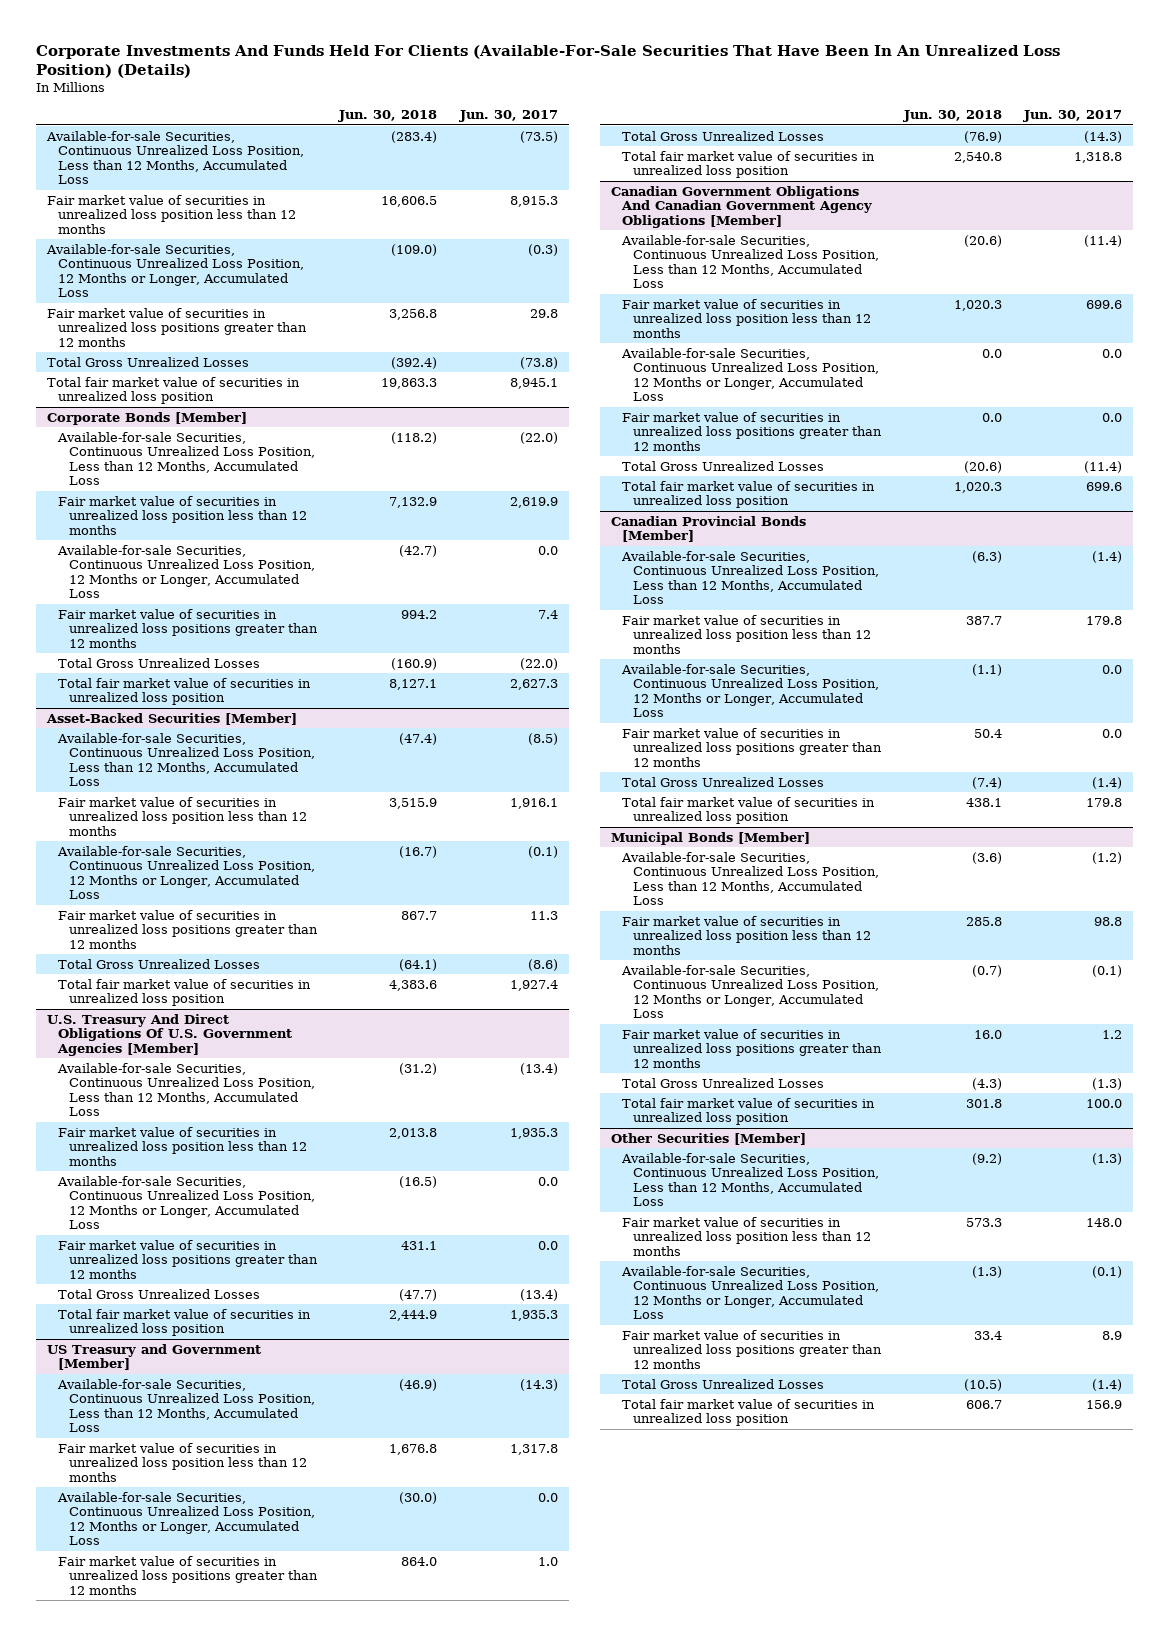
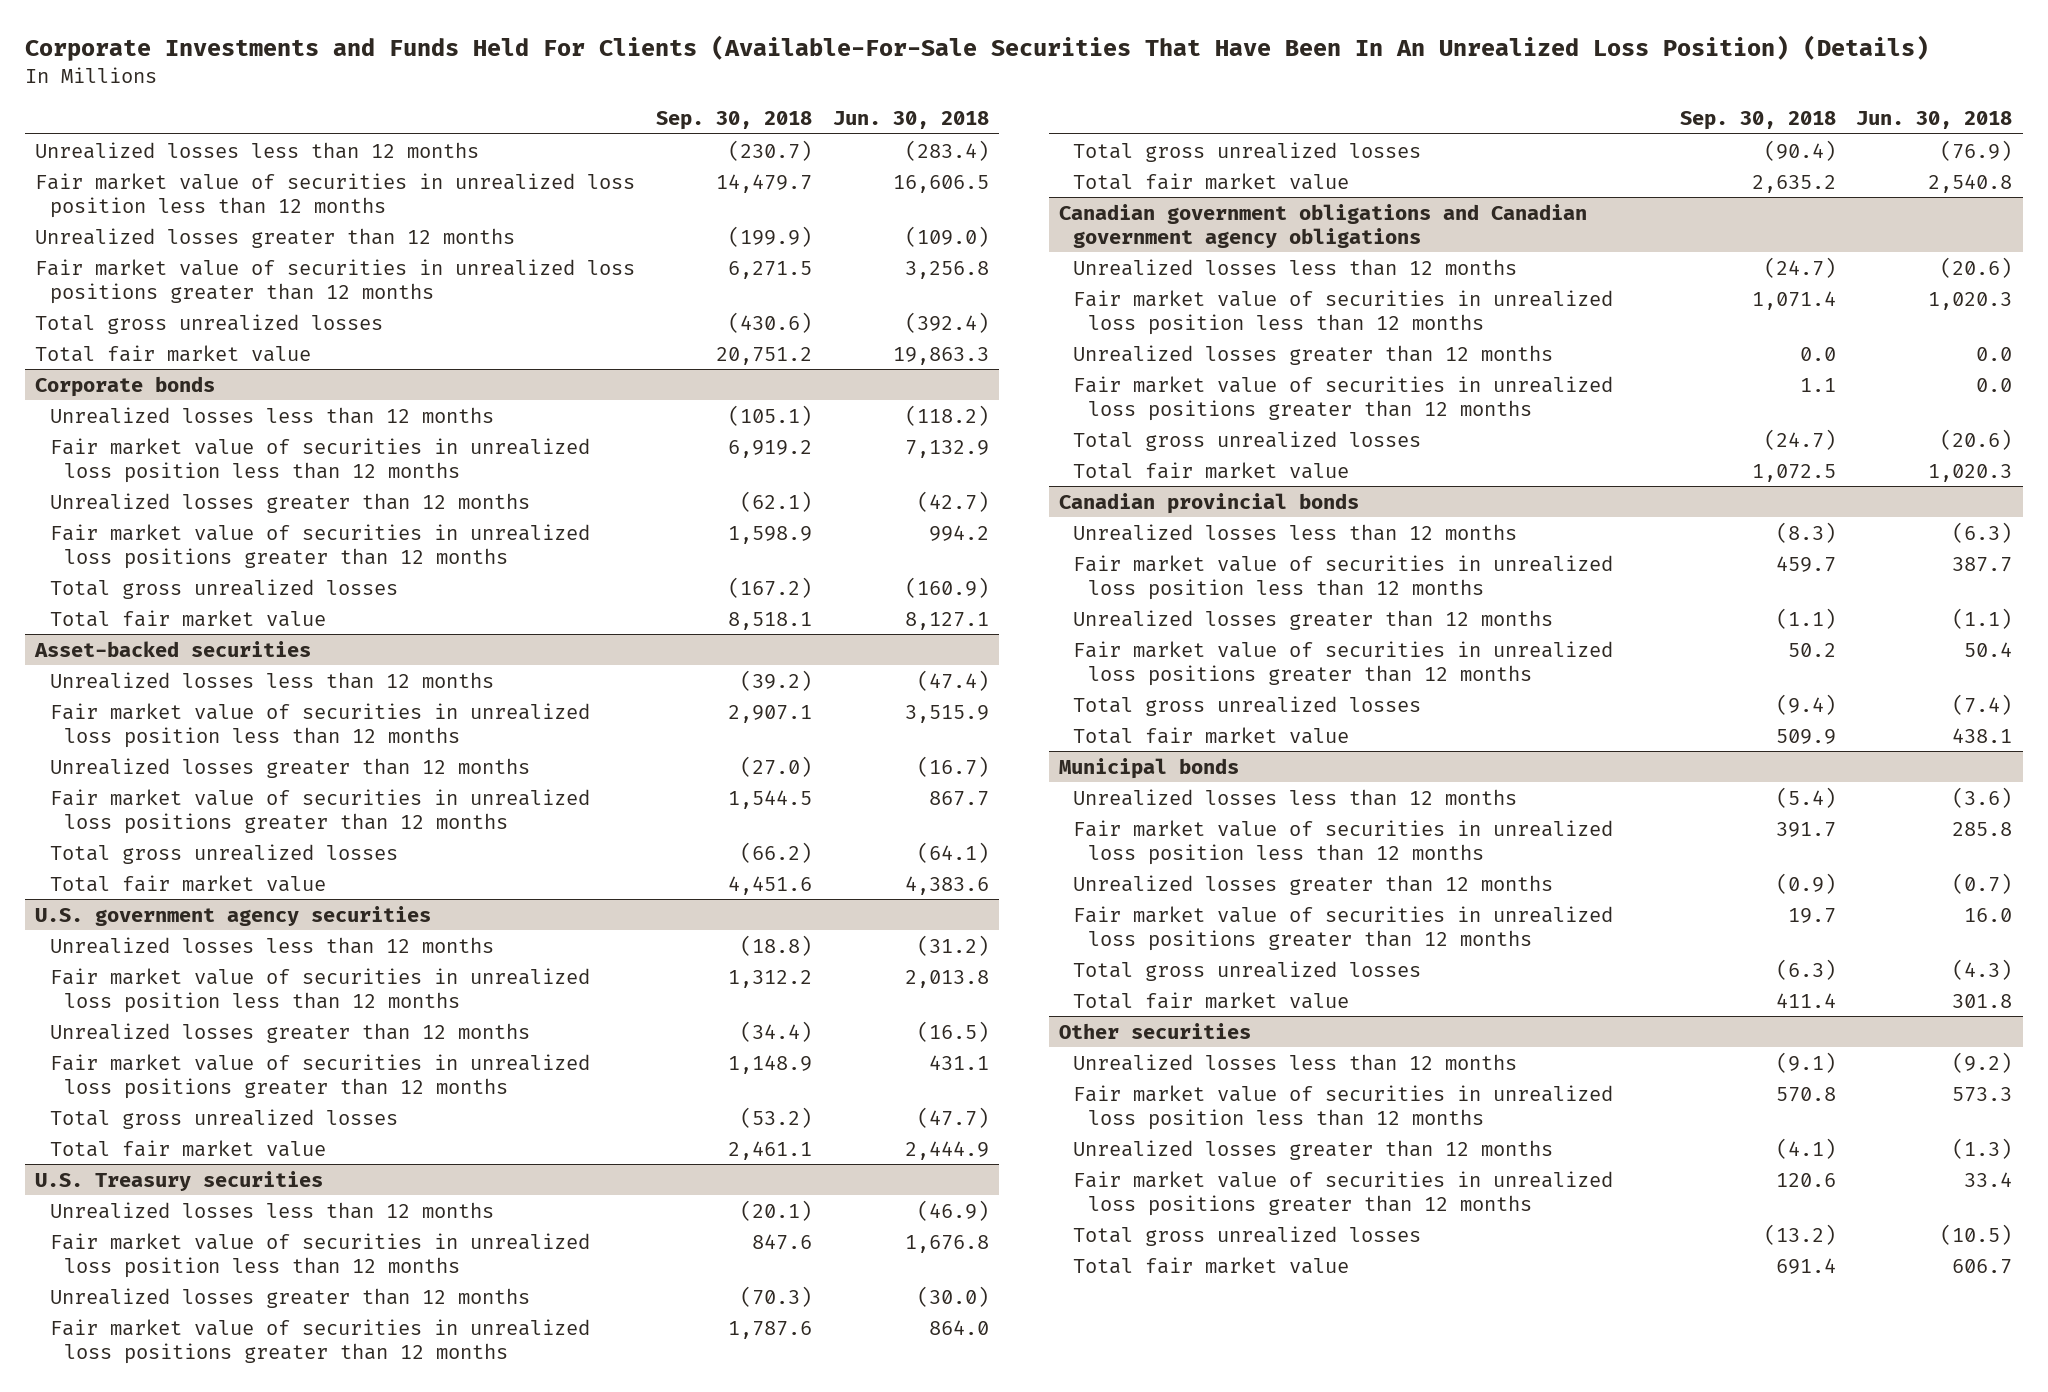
[36,44,1061,79] Corporate Investments And Funds Held For Clients (Available-For-Sale Securities That Have Been In An Unrealized Loss Position) (Details) -> [25,35,1930,62] Corporate Investments and Funds Held For Clients (Available-For-Sale Securities That Have Been In An Unrealized Loss Position) (Details)
[458,110,558,123] Jun. 30, 2017 -> none
none -> [656,111,813,131] Sep. 30, 2018
[46,130,305,185] Available-for-sale Securities, Continuous Unrealized Loss Position, Less than 12 Months, Accumulated Loss -> [35,141,480,159] Unrealized losses less than 12 months
[46,243,305,298] Available-for-sale Securities, Continuous Unrealized Loss Position, 12 Months or Longer, Accumulated Loss -> [35,227,516,248] Unrealized losses greater than 12 months
[47,356,250,367] Total Gross Unrealized Losses -> [35,313,384,334] Total gross unrealized losses
[47,376,301,405] Total fair market value of securities in unrealized loss position -> [35,344,312,362] Total fair market value
[47,411,248,425] Corporate Bonds [Member] -> [35,375,216,397] Corporate bonds
[57,431,316,486] Available-for-sale Securities, Continuous Unrealized Loss Position, Less than 12 Months, Accumulated Loss -> [49,406,494,424] Unrealized losses less than 12 months
[57,544,316,599] Available-for-sale Securities, Continuous Unrealized Loss Position, 12 Months or Longer, Accumulated Loss -> [49,492,530,513] Unrealized losses greater than 12 months
[58,657,261,668] Total Gross Unrealized Losses -> [49,578,398,599] Total gross unrealized losses
[58,677,312,706] Total fair market value of securities in unrealized loss position -> [49,609,326,627] Total fair market value
[46,712,298,725] Asset-Backed Securities [Member] -> [34,640,312,657] Asset-backed securities
[57,732,316,787] Available-for-sale Securities, Continuous Unrealized Loss Position, Less than 12 Months, Accumulated Loss -> [49,671,494,689] Unrealized losses less than 12 months
[57,845,316,900] Available-for-sale Securities, Continuous Unrealized Loss Position, 12 Months or Longer, Accumulated Loss -> [49,757,530,778] Unrealized losses greater than 12 months
[58,958,261,969] Total Gross Unrealized Losses -> [49,843,398,864] Total gross unrealized losses
[58,978,312,1007] Total fair market value of securities in unrealized loss position -> [49,874,326,892] Total fair market value
[47,1013,293,1056] U.S. Treasury And Direct Obligations Of U.S. Government Agencies [Member] -> [35,905,432,926] U.S. government agency securities
[57,1062,316,1117] Available-for-sale Securities, Continuous Unrealized Loss Position, Less than 12 Months, Accumulated Loss -> [49,936,494,954] Unrealized losses less than 12 months
[57,1175,316,1230] Available-for-sale Securities, Continuous Unrealized Loss Position, 12 Months or Longer, Accumulated Loss -> [49,1022,530,1043] Unrealized losses greater than 12 months
[58,1288,261,1299] Total Gross Unrealized Losses -> [49,1108,398,1129] Total gross unrealized losses
[58,1308,312,1337] Total fair market value of securities in unrealized loss position -> [49,1139,326,1157] Total fair market value
[47,1343,262,1371] US Treasury and Government [Member] -> [35,1170,324,1191] U.S. Treasury securities
[57,1378,316,1433] Available-for-sale Securities, Continuous Unrealized Loss Position, Less than 12 Months, Accumulated Loss -> [49,1201,494,1219] Unrealized losses less than 12 months
[57,1491,316,1546] Available-for-sale Securities, Continuous Unrealized Loss Position, 12 Months or Longer, Accumulated Loss -> [49,1287,530,1308] Unrealized losses greater than 12 months
[622,130,825,141] Total Gross Unrealized Losses -> [1073,141,1422,162] Total gross unrealized losses
[622,150,876,179] Total fair market value of securities in unrealized loss position -> [1073,172,1350,190] Total fair market value
[611,185,873,228] Canadian Government Obligations And Canadian Government Agency Obligations [Member] -> [1059,203,1588,248] Canadian government obligations and Canadian government agency obligations
[621,234,880,289] Available-for-sale Securities, Continuous Unrealized Loss Position, Less than 12 Months, Accumulated Loss -> [1073,258,1518,276] Unrealized losses less than 12 months
[621,347,880,402] Available-for-sale Securities, Continuous Unrealized Loss Position, 12 Months or Longer, Accumulated Loss -> [1073,344,1554,365] Unrealized losses greater than 12 months
[622,460,825,471] Total Gross Unrealized Losses -> [1073,430,1422,451] Total gross unrealized losses
[622,480,876,509] Total fair market value of securities in unrealized loss position -> [1073,461,1350,479] Total fair market value
[611,515,807,543] Canadian Provincial Bonds [Member] -> [1059,492,1360,514] Canadian provincial bonds
[621,550,880,605] Available-for-sale Securities, Continuous Unrealized Loss Position, Less than 12 Months, Accumulated Loss -> [1073,523,1518,541] Unrealized losses less than 12 months
[621,663,880,718] Available-for-sale Securities, Continuous Unrealized Loss Position, 12 Months or Longer, Accumulated Loss -> [1073,609,1554,630] Unrealized losses greater than 12 months
[622,776,825,787] Total Gross Unrealized Losses -> [1073,695,1422,716] Total gross unrealized losses
[622,796,876,825] Total fair market value of securities in unrealized loss position -> [1073,726,1350,744] Total fair market value
[611,831,811,845] Municipal Bonds [Member] -> [1059,757,1240,779] Municipal bonds
[621,851,880,906] Available-for-sale Securities, Continuous Unrealized Loss Position, Less than 12 Months, Accumulated Loss -> [1073,788,1518,806] Unrealized losses less than 12 months
[621,964,880,1019] Available-for-sale Securities, Continuous Unrealized Loss Position, 12 Months or Longer, Accumulated Loss -> [1073,874,1554,895] Unrealized losses greater than 12 months
[622,1077,825,1088] Total Gross Unrealized Losses -> [1073,960,1422,981] Total gross unrealized losses
[622,1097,876,1126] Total fair market value of securities in unrealized loss position -> [1073,991,1350,1009] Total fair market value
[611,1132,807,1145] Other Securities [Member] -> [1059,1022,1252,1039] Other securities
[621,1152,880,1207] Available-for-sale Securities, Continuous Unrealized Loss Position, Less than 12 Months, Accumulated Loss -> [1073,1053,1518,1071] Unrealized losses less than 12 months
[621,1265,880,1320] Available-for-sale Securities, Continuous Unrealized Loss Position, 12 Months or Longer, Accumulated Loss -> [1073,1139,1554,1160] Unrealized losses greater than 12 months
[622,1378,825,1389] Total Gross Unrealized Losses -> [1073,1225,1422,1246] Total gross unrealized losses
[622,1398,876,1427] Total fair market value of securities in unrealized loss position -> [1073,1256,1350,1274] Total fair market value

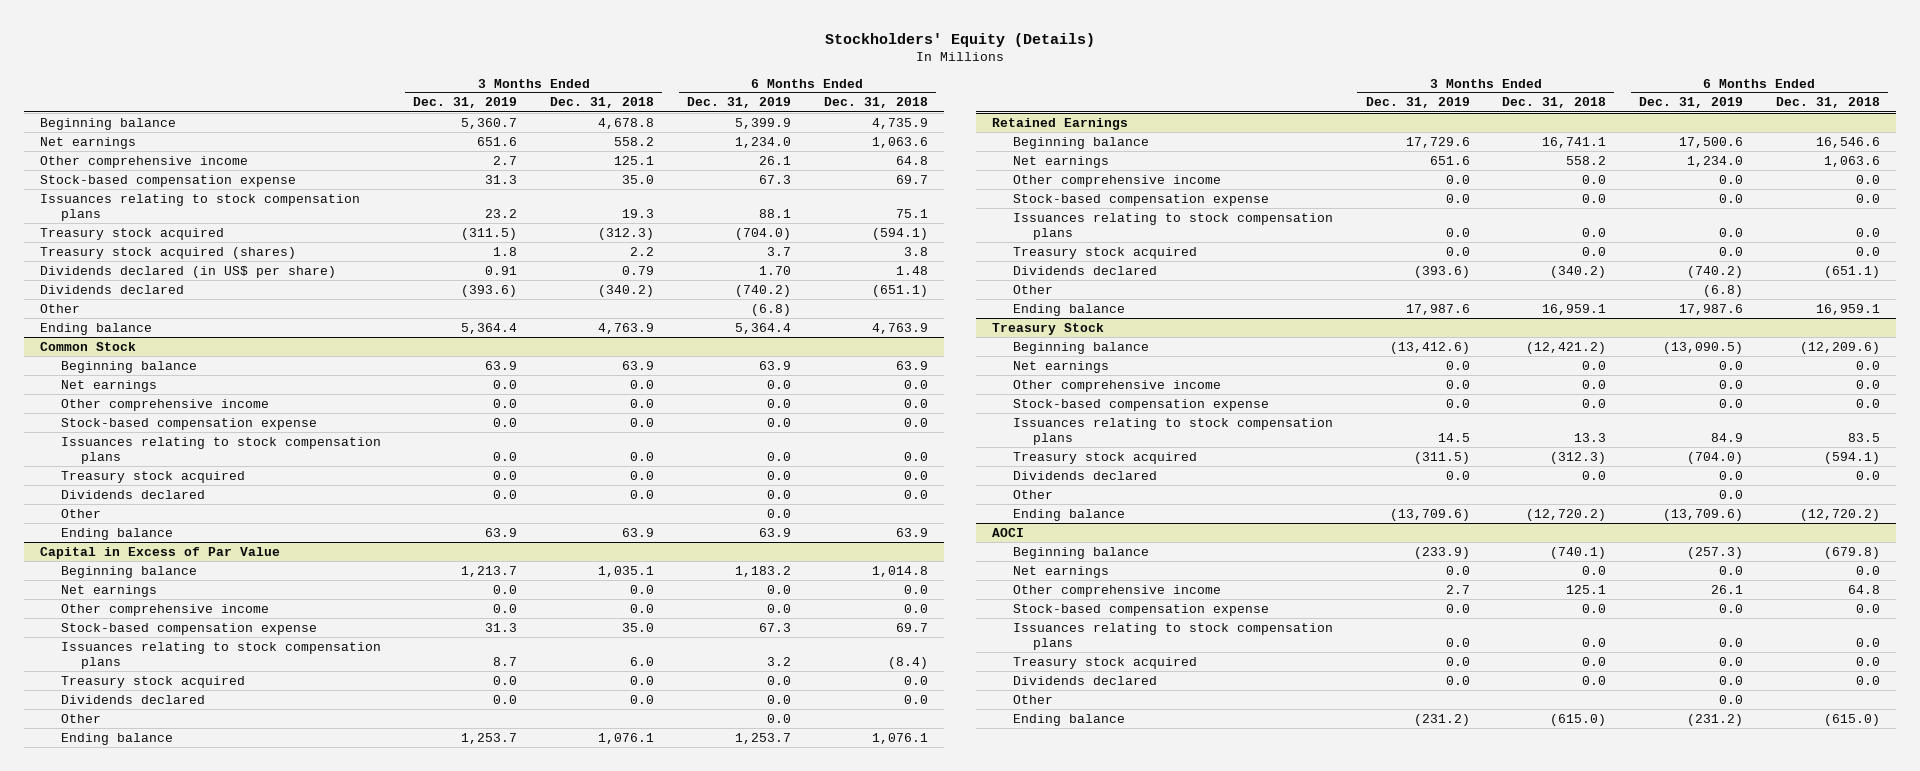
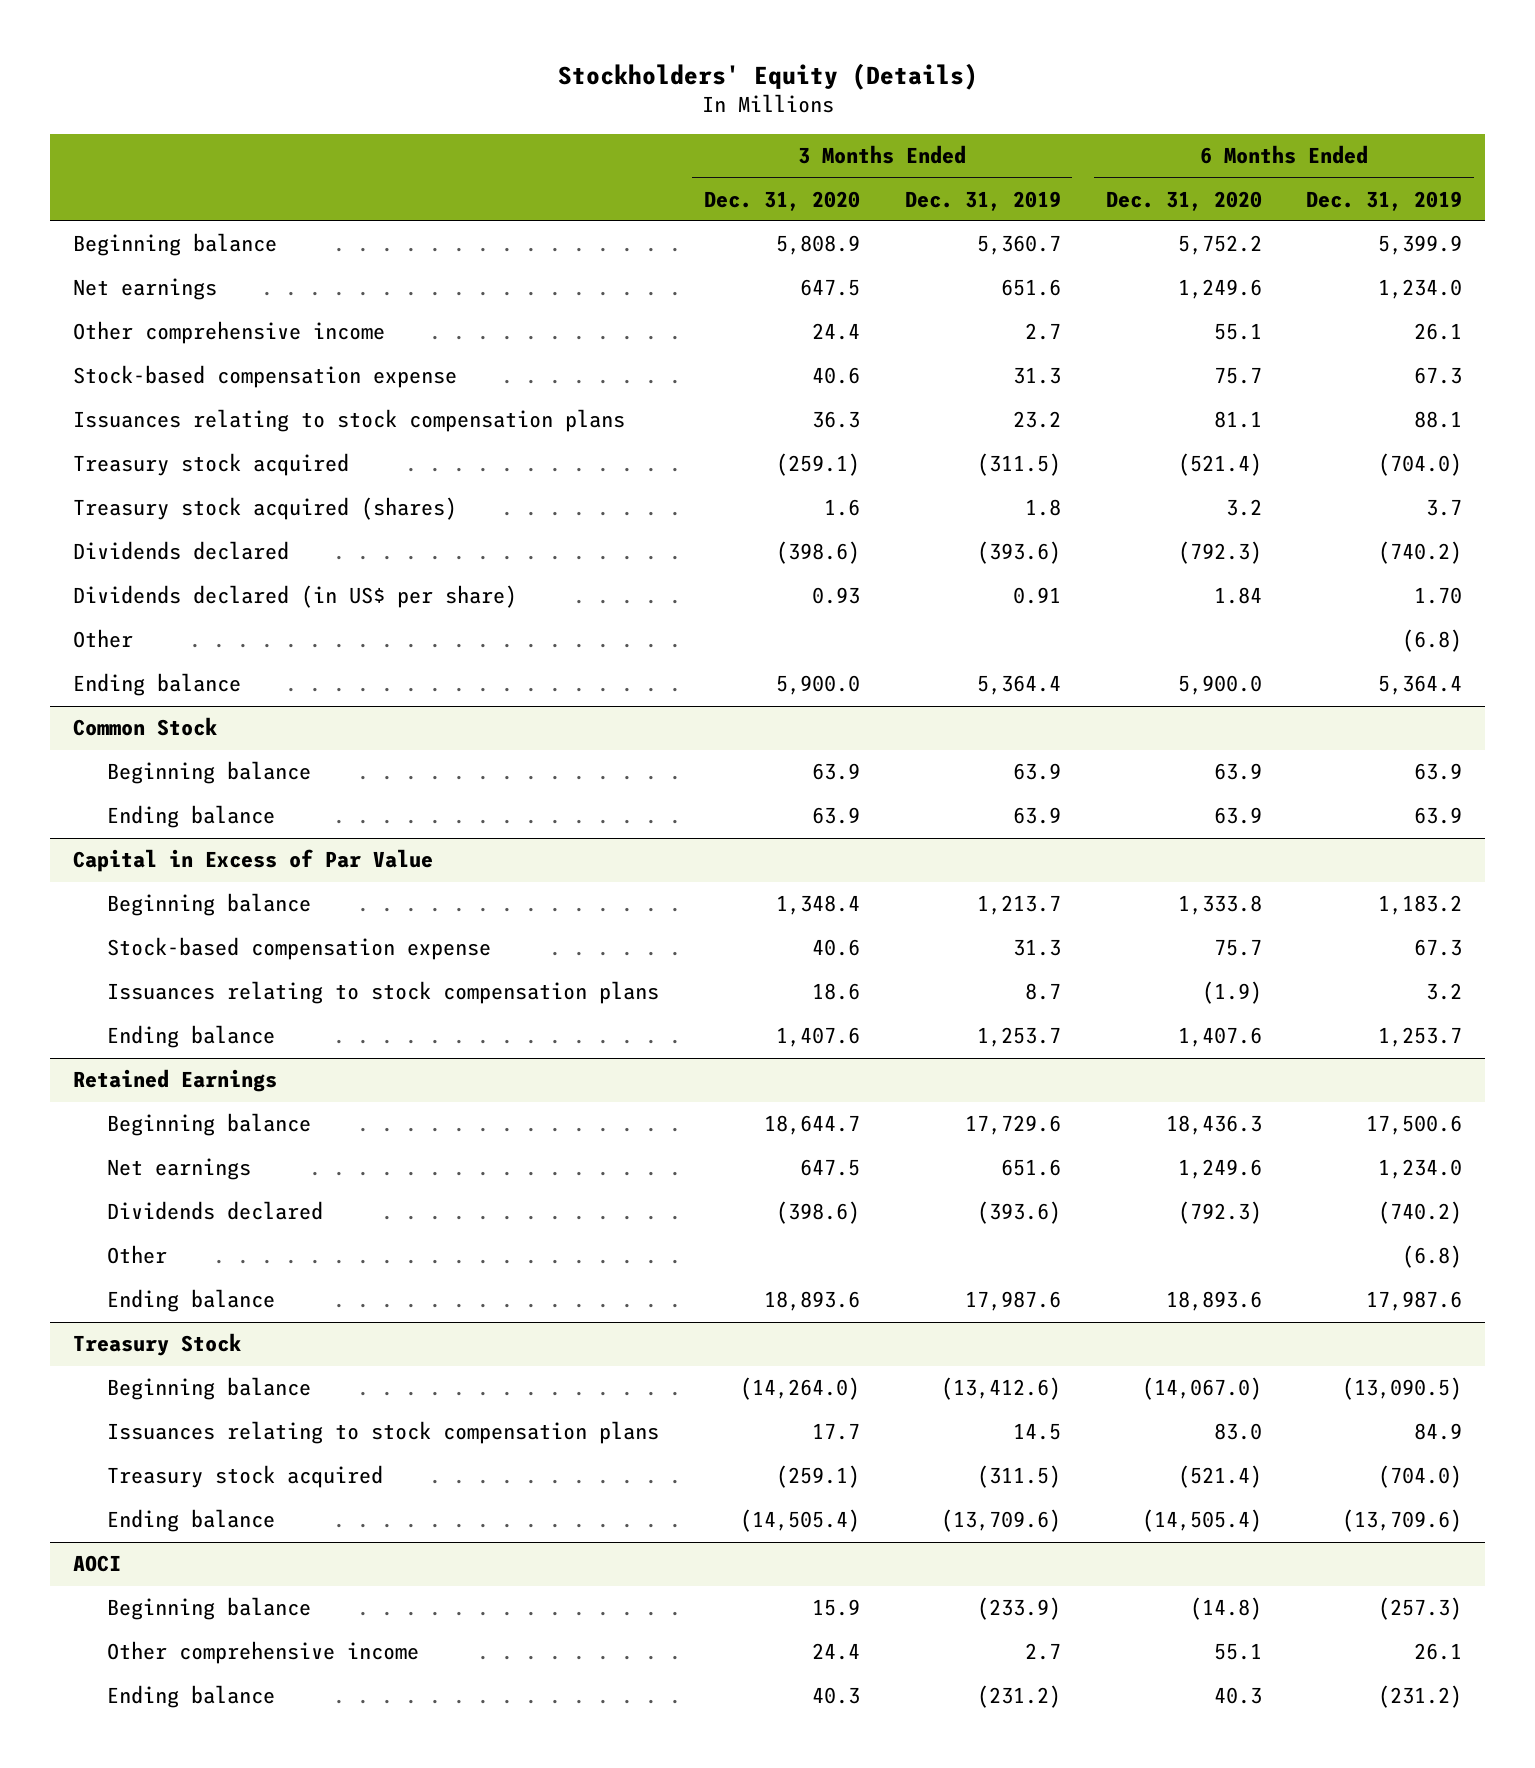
[550,97,655,109] Dec. 31, 2018 -> none
[823,97,928,109] Dec. 31, 2018 -> none
none -> [703,190,860,211] Dec. 31, 2020
none -> [1105,190,1262,211] Dec. 31, 2020
[40,265,337,278] Dividends declared (in US$ per share) -> [72,585,517,609] Dividends declared (in US$ per share)
[60,379,157,392] Net earnings -> none
[60,398,269,411] Other comprehensive income -> none
[60,417,317,430] Stock-based compensation expense -> none
[60,436,381,465] Issuances relating to stock compensation plans -> none
[60,470,245,483] Treasury stock acquired -> none
[60,489,205,499] Dividends declared -> none
[60,508,101,518] Other -> none
[60,584,157,597] Net earnings -> none
[60,603,269,616] Other comprehensive income -> none
[60,675,245,688] Treasury stock acquired -> none
[60,694,205,704] Dividends declared -> none
[60,713,101,723] Other -> none
[1012,174,1221,187] Other comprehensive income -> none
[1012,193,1269,206] Stock-based compensation expense -> none
[1012,212,1333,241] Issuances relating to stock compensation plans -> none
[1012,246,1197,259] Treasury stock acquired -> none
[1012,360,1109,373] Net earnings -> none
[1012,379,1221,392] Other comprehensive income -> none
[1012,398,1269,411] Stock-based compensation expense -> none
[1012,470,1157,480] Dividends declared -> none
[1012,489,1053,499] Other -> none
[1012,565,1109,578] Net earnings -> none
[1012,603,1269,616] Stock-based compensation expense -> none
[1012,622,1333,651] Issuances relating to stock compensation plans -> none
[1012,656,1197,669] Treasury stock acquired -> none
[1012,675,1157,685] Dividends declared -> none
[1012,694,1053,704] Other -> none

